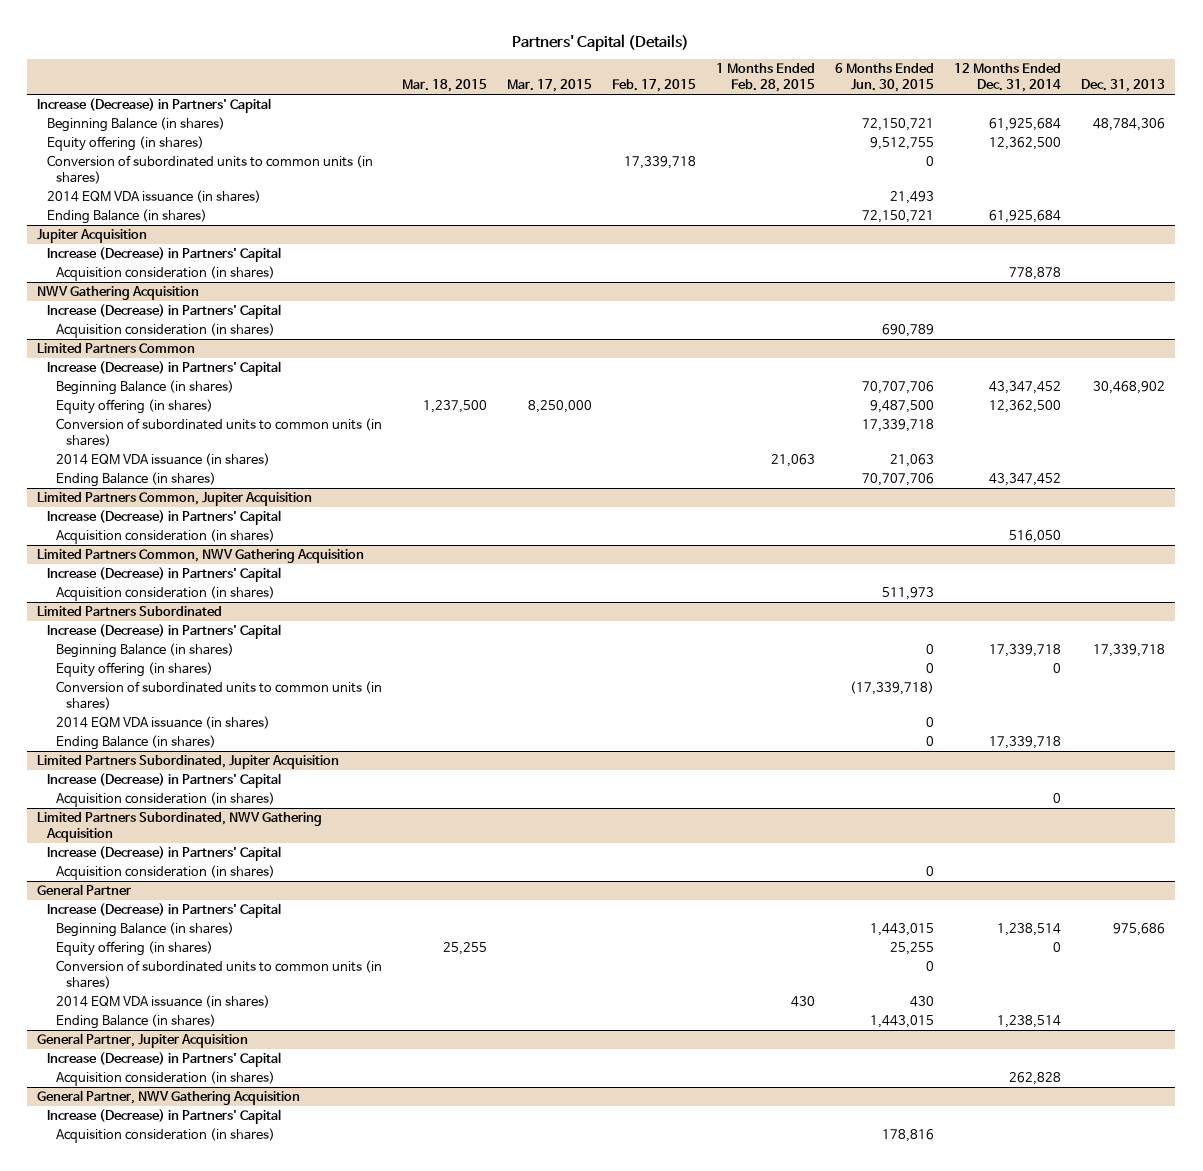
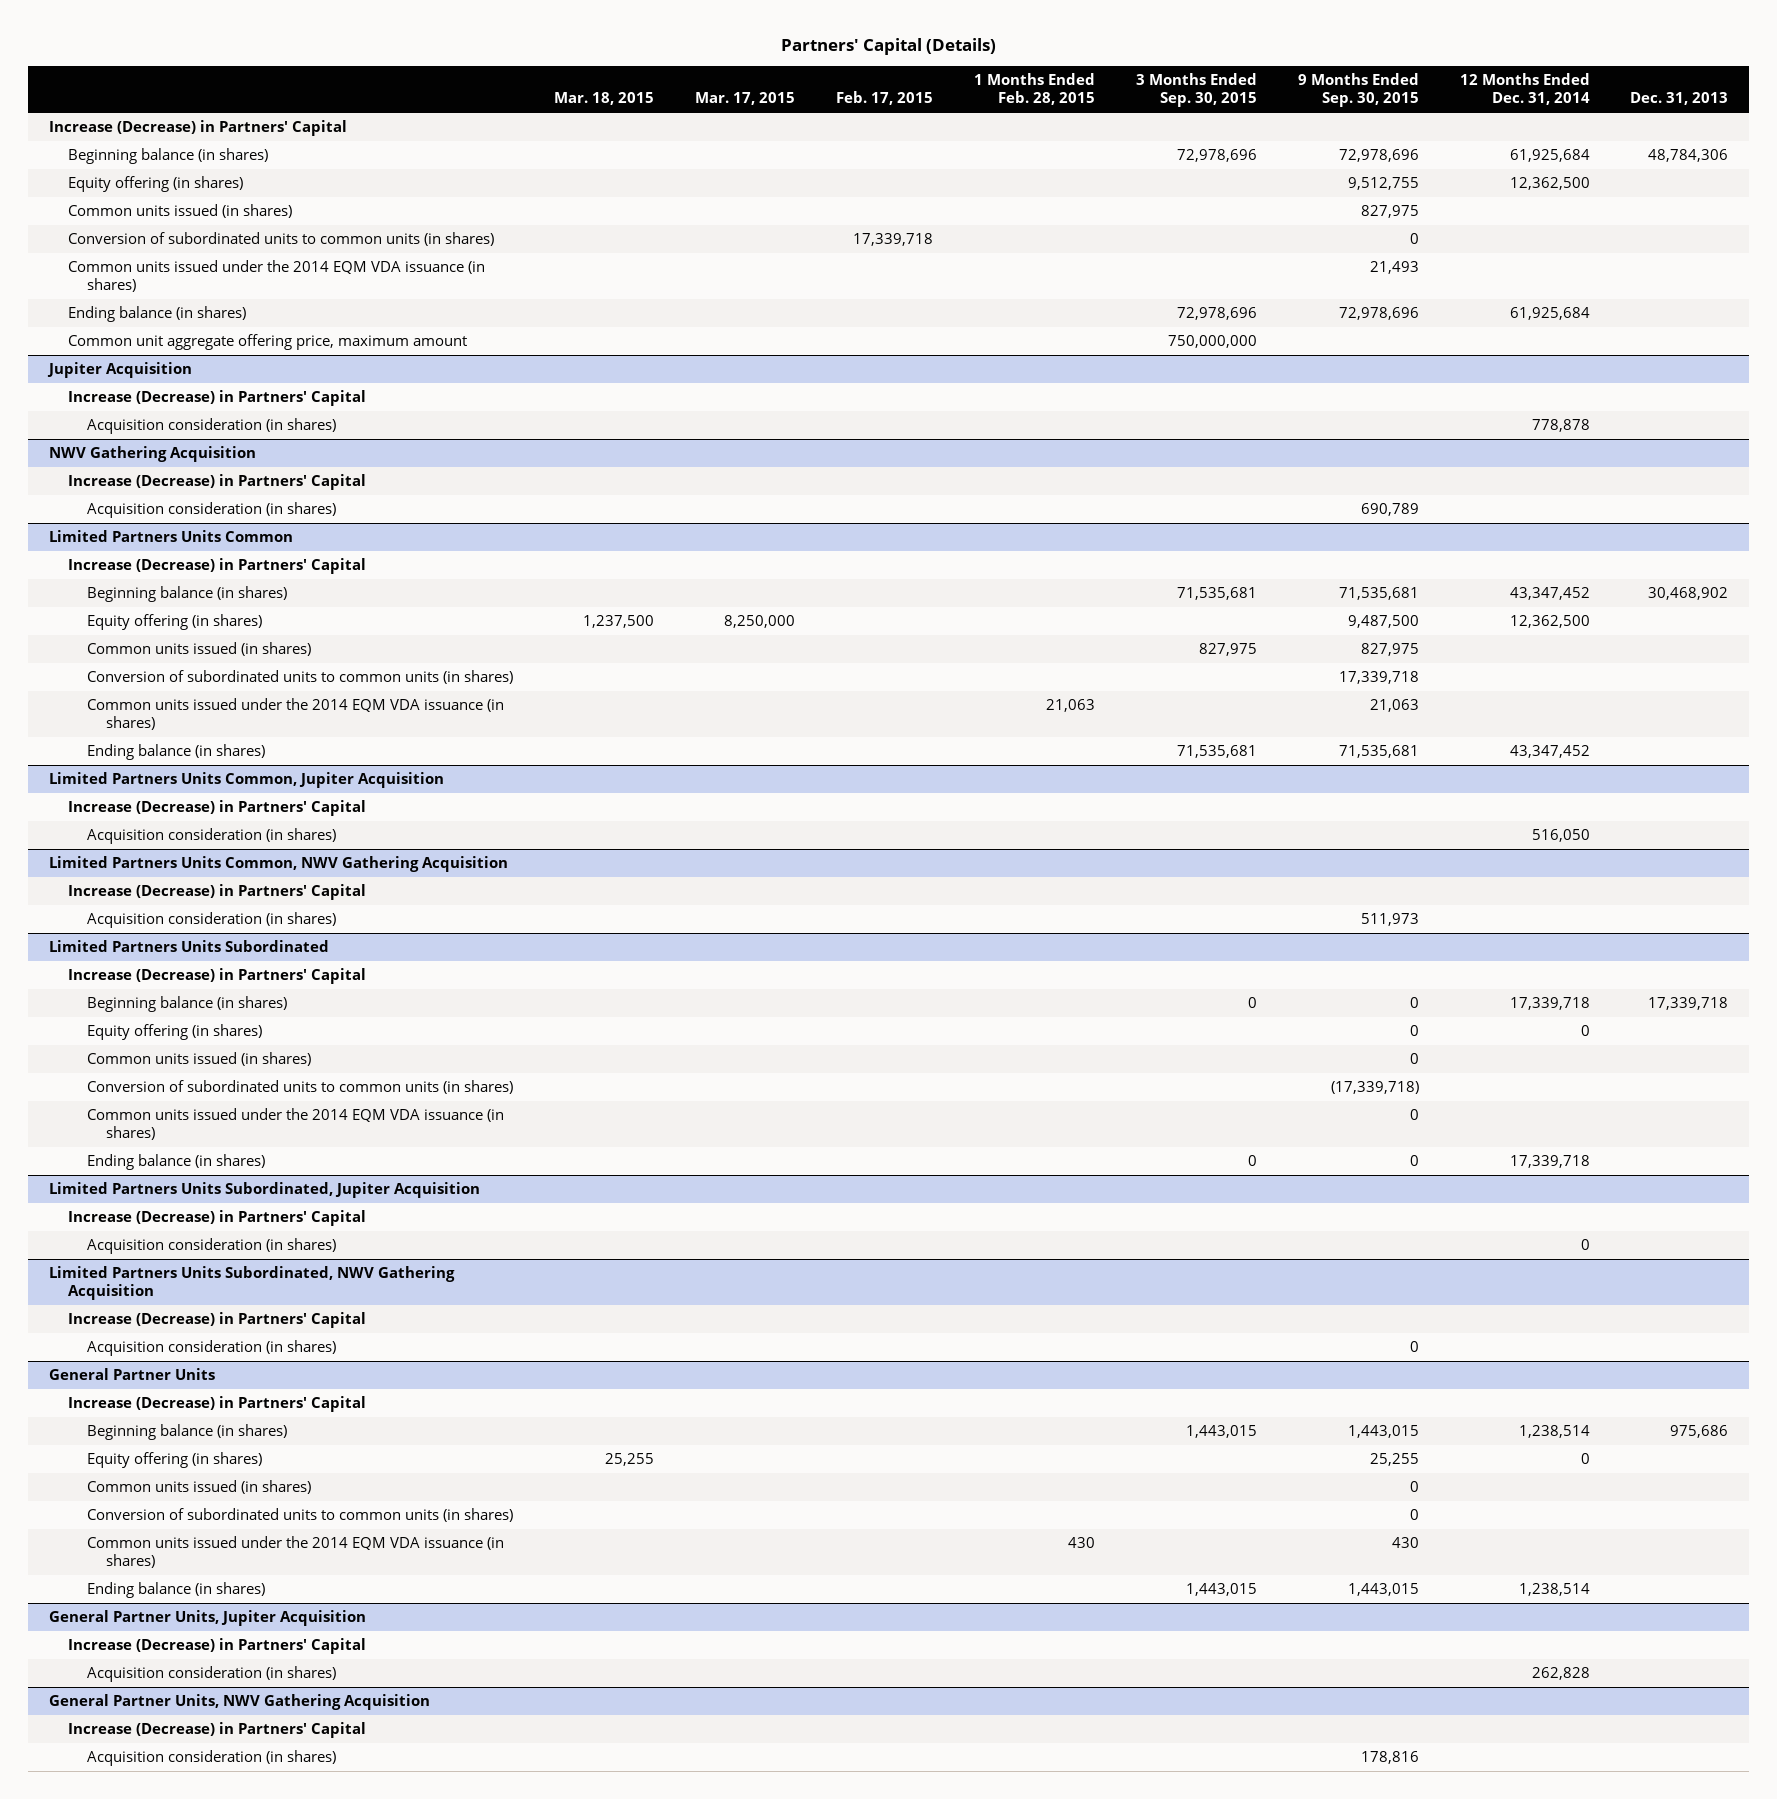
[835,63,935,93] 6 Months Ended Jun. 30, 2015 -> none
none -> [1135,73,1257,108] 3 Months Ended Sep. 30, 2015
none -> [1297,73,1419,108] 9 Months Ended Sep. 30, 2015
[46,117,225,133] Beginning Balance (in shares) -> [67,148,268,165] Beginning balance (in shares)
none -> [67,204,292,219] Common units issued (in shares)
[46,190,261,204] 2014 EQM VDA issuance (in shares) -> [67,260,485,293] Common units issued under the 2014 EQM VDA issuance (in shares)
[46,209,207,225] Ending Balance (in shares) -> [67,306,246,323] Ending balance (in shares)
none -> [67,334,467,351] Common unit aggregate offering price, maximum amount
[37,343,196,354] Limited Partners Common -> [48,530,293,543] Limited Partners Units Common
[56,380,235,396] Beginning Balance (in shares) -> [86,586,287,603] Beginning balance (in shares)
none -> [86,642,311,657] Common units issued (in shares)
[56,453,271,467] 2014 EQM VDA issuance (in shares) -> [86,698,504,731] Common units issued under the 2014 EQM VDA issuance (in shares)
[56,472,217,488] Ending Balance (in shares) -> [86,744,265,761] Ending balance (in shares)
[37,492,313,507] Limited Partners Common, Jupiter Acquisition -> [48,772,444,789] Limited Partners Units Common, Jupiter Acquisition
[37,549,365,564] Limited Partners Common, NWV Gathering Acquisition -> [48,856,508,873] Limited Partners Units Common, NWV Gathering Acquisition
[37,606,223,617] Limited Partners Subordinated -> [48,940,329,953] Limited Partners Units Subordinated
[56,643,235,659] Beginning Balance (in shares) -> [86,996,287,1013] Beginning balance (in shares)
none -> [86,1052,311,1067] Common units issued (in shares)
[56,716,271,730] 2014 EQM VDA issuance (in shares) -> [86,1108,504,1141] Common units issued under the 2014 EQM VDA issuance (in shares)
[56,735,217,751] Ending Balance (in shares) -> [86,1154,265,1171] Ending balance (in shares)
[37,755,340,770] Limited Partners Subordinated, Jupiter Acquisition -> [48,1182,480,1199] Limited Partners Units Subordinated, Jupiter Acquisition
[37,812,323,842] Limited Partners Subordinated, NWV Gathering Acquisition -> [48,1266,455,1301] Limited Partners Units Subordinated, NWV Gathering Acquisition
[37,884,132,896] General Partner -> [48,1368,215,1381] General Partner Units
[56,922,235,938] Beginning Balance (in shares) -> [86,1424,287,1441] Beginning balance (in shares)
none -> [86,1480,311,1495] Common units issued (in shares)
[56,995,271,1009] 2014 EQM VDA issuance (in shares) -> [86,1536,504,1569] Common units issued under the 2014 EQM VDA issuance (in shares)
[56,1014,217,1030] Ending Balance (in shares) -> [86,1582,265,1599] Ending balance (in shares)
[37,1033,249,1049] General Partner, Jupiter Acquisition -> [48,1610,366,1627] General Partner Units, Jupiter Acquisition
[37,1090,301,1106] General Partner, NWV Gathering Acquisition -> [48,1694,430,1711] General Partner Units, NWV Gathering Acquisition

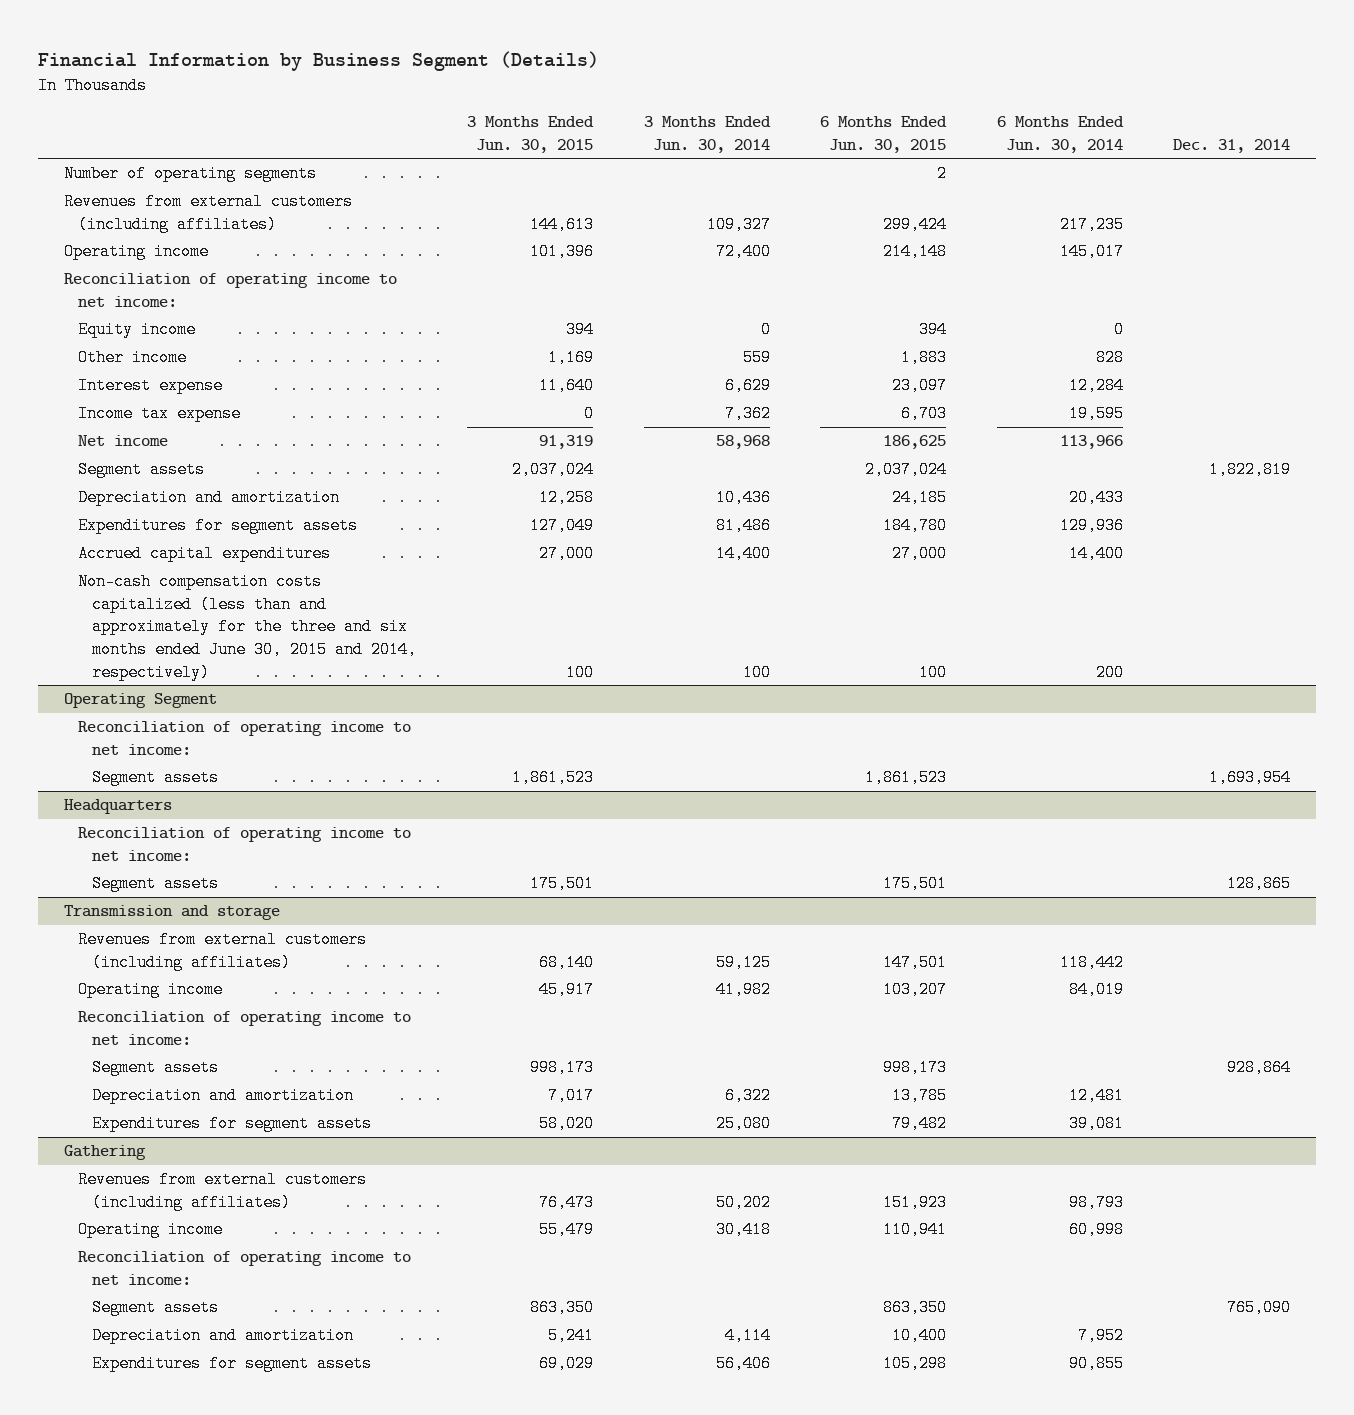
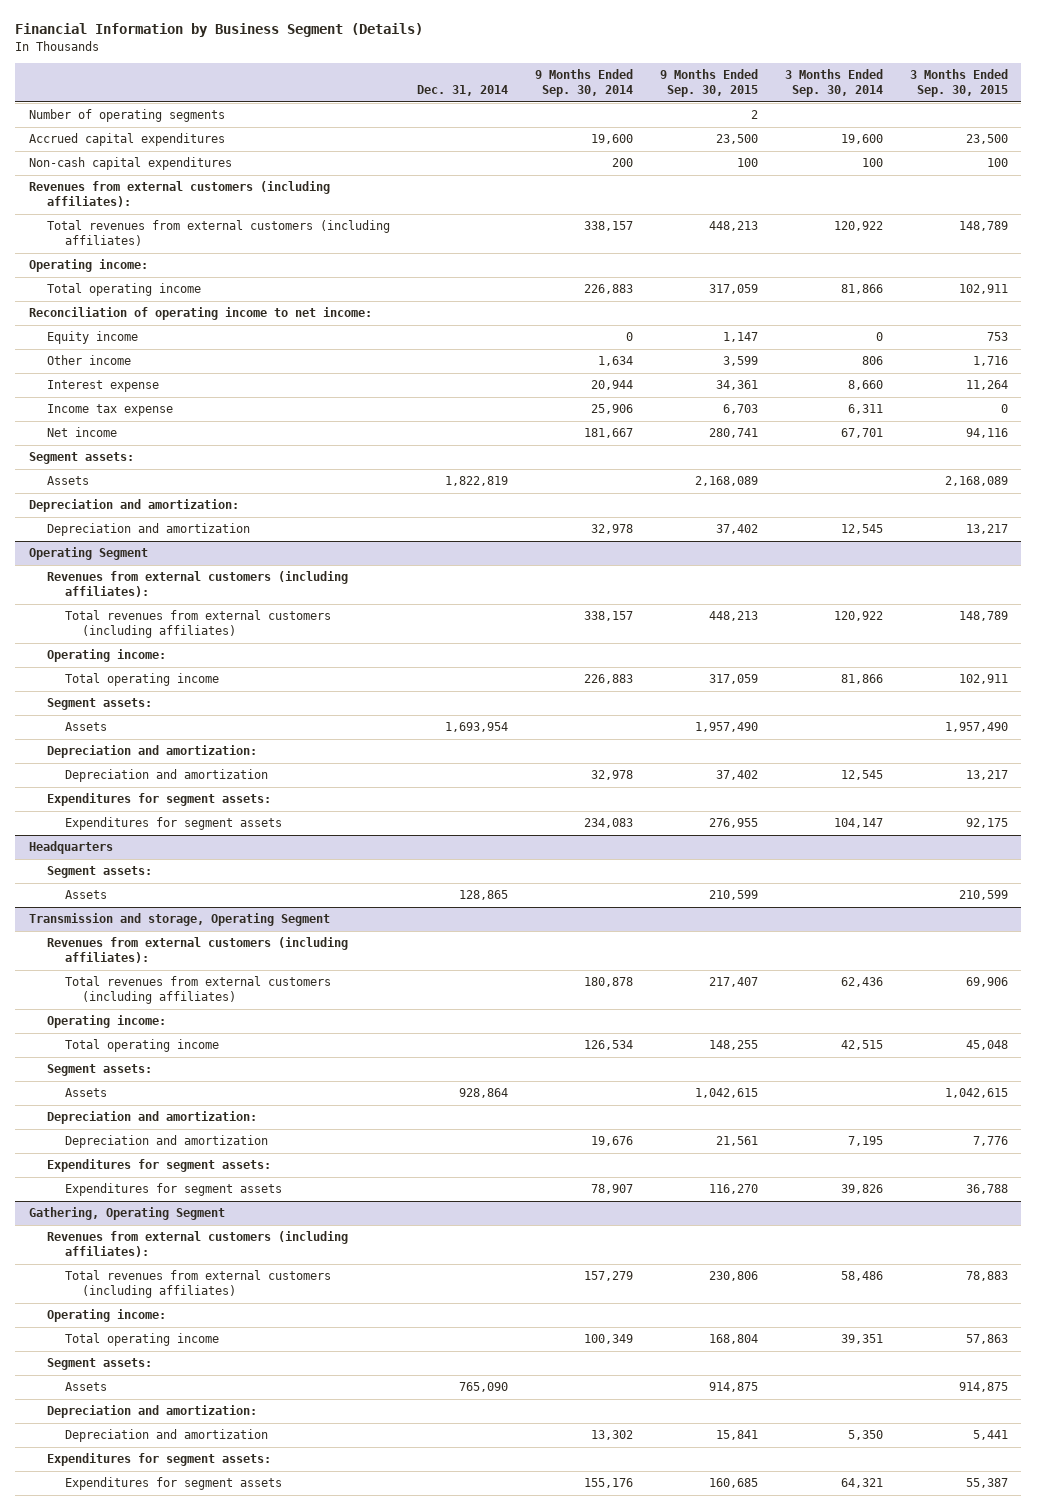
[466,116,594,153] 3 Months Ended Jun. 30, 2015 -> none
[643,116,771,153] 3 Months Ended Jun. 30, 2014 -> none
[820,116,948,153] 6 Months Ended Jun. 30, 2015 -> none
[996,116,1124,153] 6 Months Ended Jun. 30, 2014 -> none
none -> [534,69,633,98] 9 Months Ended Sep. 30, 2014
none -> [659,69,758,98] 9 Months Ended Sep. 30, 2015
none -> [784,69,883,98] 3 Months Ended Sep. 30, 2014
none -> [909,69,1008,98] 3 Months Ended Sep. 30, 2015
[77,545,331,563] Accrued capital expenditures -> [28,133,225,147] Accrued capital expenditures
none -> [28,157,232,171] Non-cash capital expenditures
none -> [28,181,330,208] Revenues from external customers (including affiliates):
[63,193,353,233] Revenues from external customers (including affiliates) -> [46,220,390,247] Total revenues from external customers (including affiliates)
none -> [28,259,148,273] Operating income:
[63,243,209,261] Operating income -> [46,283,201,297] Total operating income
none -> [28,452,134,465] Segment assets:
[77,461,205,479] Segment assets -> [46,476,89,486] Assets
none -> [28,499,239,513] Depreciation and amortization:
[77,517,358,535] Expenditures for segment assets -> none
[77,573,418,681] Non-cash compensation costs capitalized (less than and approximately for the three and six months ended June 30, 2015 and 2014, respectively) -> none
[77,721,411,755] Reconciliation of operating income to net income: -> none
none -> [46,571,348,598] Revenues from external customers (including affiliates):
none -> [64,610,331,639] Total revenues from external customers (including affiliates)
none -> [46,649,166,663] Operating income:
none -> [64,673,219,687] Total operating income
none -> [46,698,152,711] Segment assets:
[92,769,220,787] Segment assets -> [64,722,107,732] Assets
none -> [46,745,257,759] Depreciation and amortization:
none -> [64,769,268,783] Depreciation and amortization
none -> [46,793,271,807] Expenditures for segment assets:
none -> [64,817,282,831] Expenditures for segment assets
[77,827,411,861] Reconciliation of operating income to net income: -> none
[77,1011,411,1045] Reconciliation of operating income to net income: -> none
none -> [46,866,152,879] Segment assets:
[92,875,220,893] Segment assets -> [64,890,107,900] Assets
[63,905,280,921] Transmission and storage -> [28,913,330,927] Transmission and storage, Operating Segment
none -> [46,937,348,964] Revenues from external customers (including affiliates):
[77,931,367,971] Revenues from external customers (including affiliates) -> [64,976,331,1005] Total revenues from external customers (including affiliates)
none -> [46,1015,166,1029] Operating income:
[77,981,223,999] Operating income -> [64,1039,219,1053] Total operating income
none -> [46,1064,152,1077] Segment assets:
[92,1059,220,1077] Segment assets -> [64,1088,107,1098] Assets
none -> [46,1111,257,1125] Depreciation and amortization:
none -> [46,1159,271,1173] Expenditures for segment assets:
[77,1251,411,1285] Reconciliation of operating income to net income: -> none
[63,1145,146,1161] Gathering -> [28,1207,225,1221] Gathering, Operating Segment
none -> [46,1231,348,1258] Revenues from external customers (including affiliates):
[77,1171,367,1211] Revenues from external customers (including affiliates) -> [64,1270,331,1299] Total revenues from external customers (including affiliates)
none -> [46,1309,166,1323] Operating income:
[77,1221,223,1239] Operating income -> [64,1333,219,1347] Total operating income
none -> [46,1358,152,1371] Segment assets:
[92,1299,220,1317] Segment assets -> [64,1382,107,1392] Assets
none -> [46,1405,257,1419] Depreciation and amortization:
none -> [46,1453,271,1467] Expenditures for segment assets:

